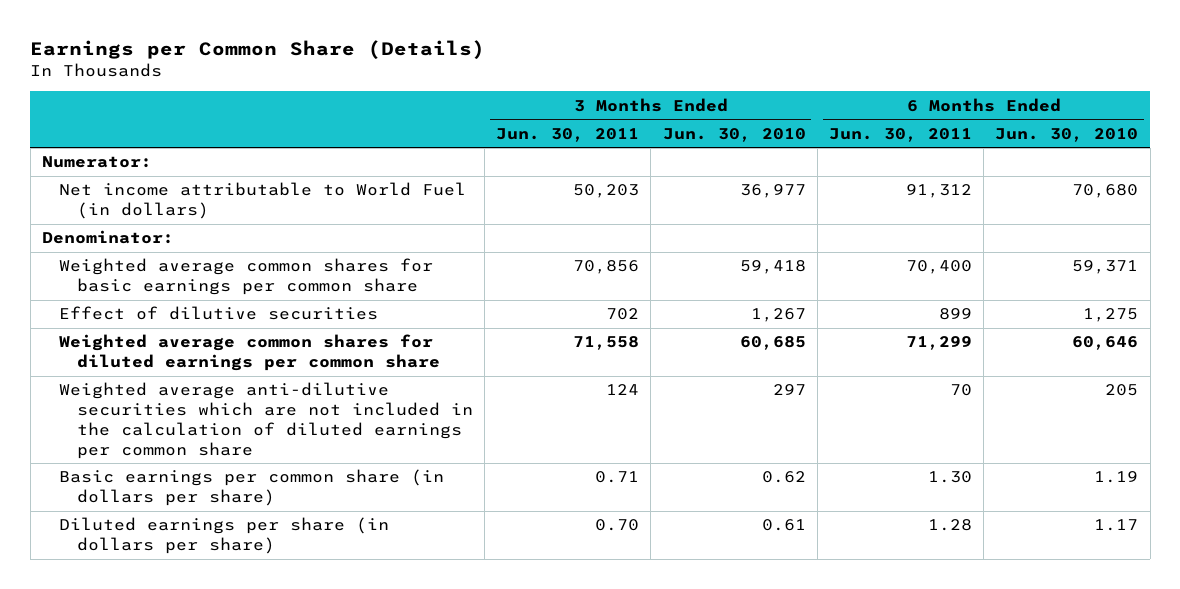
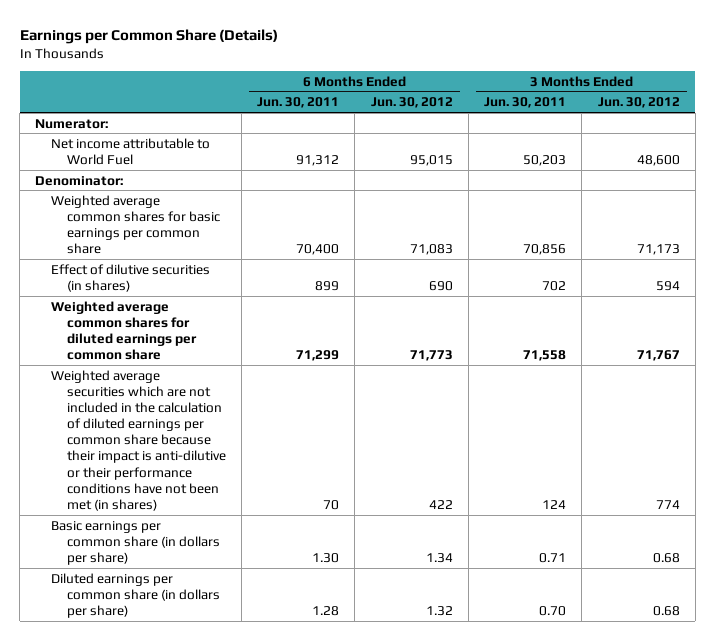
[662,127,806,142] Jun. 30, 2010 -> none
[995,127,1139,142] Jun. 30, 2010 -> none
none -> [370,97,453,109] Jun. 30, 2012
none -> [597,97,680,109] Jun. 30, 2012
[59,182,467,220] Net income attributable to World Fuel (in dollars) -> [51,137,211,165] Net income attributable to World Fuel
[59,306,379,321] Effect of dilutive securities -> [51,263,211,292] Effect of dilutive securities (in shares)
[59,382,473,459] Weighted average anti-dilutive securities which are not included in the calculation of diluted earnings per common share -> [51,369,226,512] Weighted average securities which are not included in the calculation of diluted earnings per common share because their impact is anti-dilutive or their performance conditions have not been met (in shares)
[59,517,390,555] Diluted earnings per share (in dollars per share) -> [51,572,220,618] Diluted earnings per common share (in dollars per share)

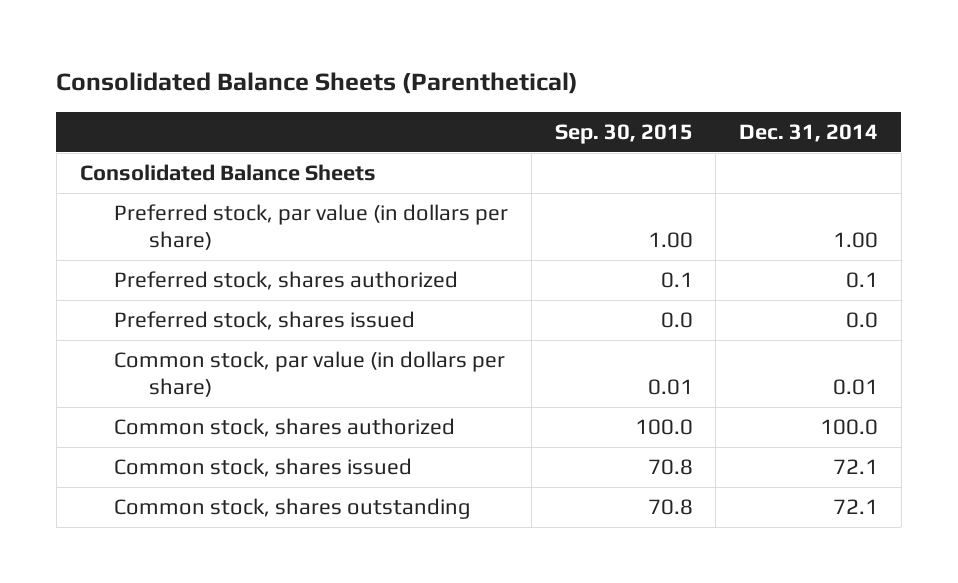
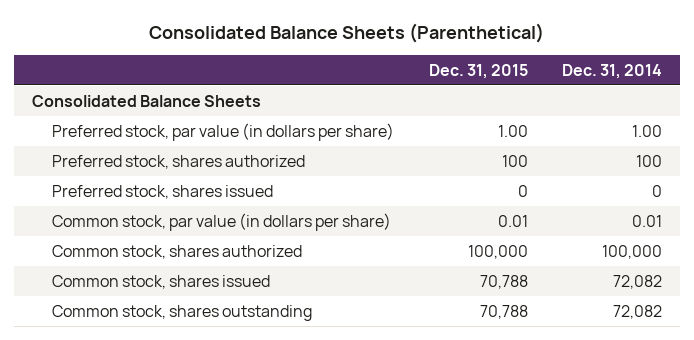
[554,124,693,145] Sep. 30, 2015 -> none
none -> [428,63,528,79] Dec. 31, 2015
[846,272,879,289] 0.1 -> [636,154,663,167] 100
[846,312,879,329] 0.0 -> [652,184,663,197] 0
[820,419,879,436] 100.0 -> [602,244,663,259] 100,000
[833,459,879,475] 72.1 -> [613,274,663,289] 72,082
[833,499,879,515] 72.1 -> [613,304,663,319] 72,082

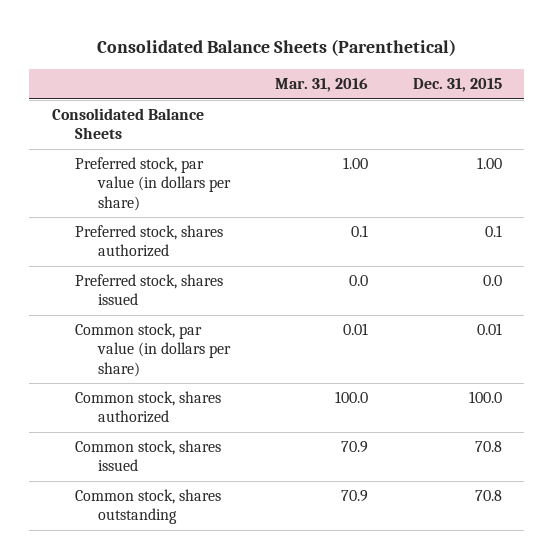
[562,63,663,79] Dec. 31, 2014 -> none
none -> [274,78,368,93] Mar. 31, 2016
[501,154,528,167] 100 -> [484,225,502,238] 0.1
[517,184,528,197] 0 -> [482,275,502,287] 0.0
[467,244,528,259] 100,000 -> [468,391,502,404] 100.0
[479,274,528,289] 70,788 -> [474,441,502,453] 70.8
[479,304,528,319] 70,788 -> [474,490,502,502] 70.8

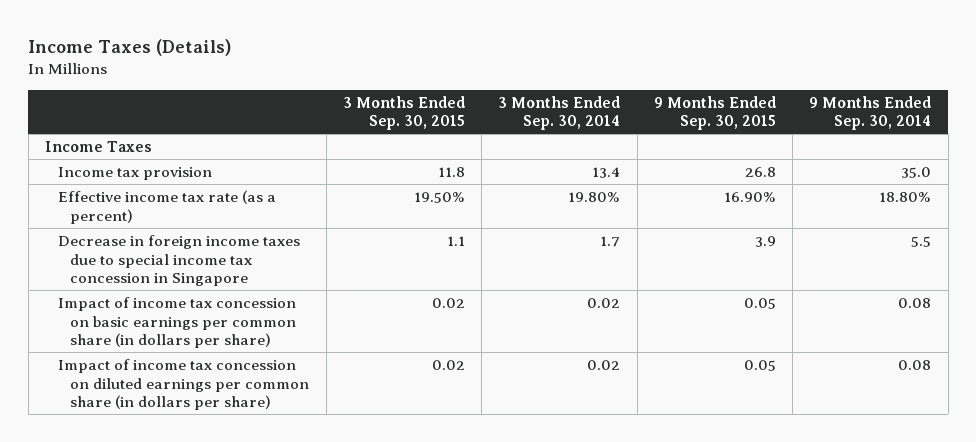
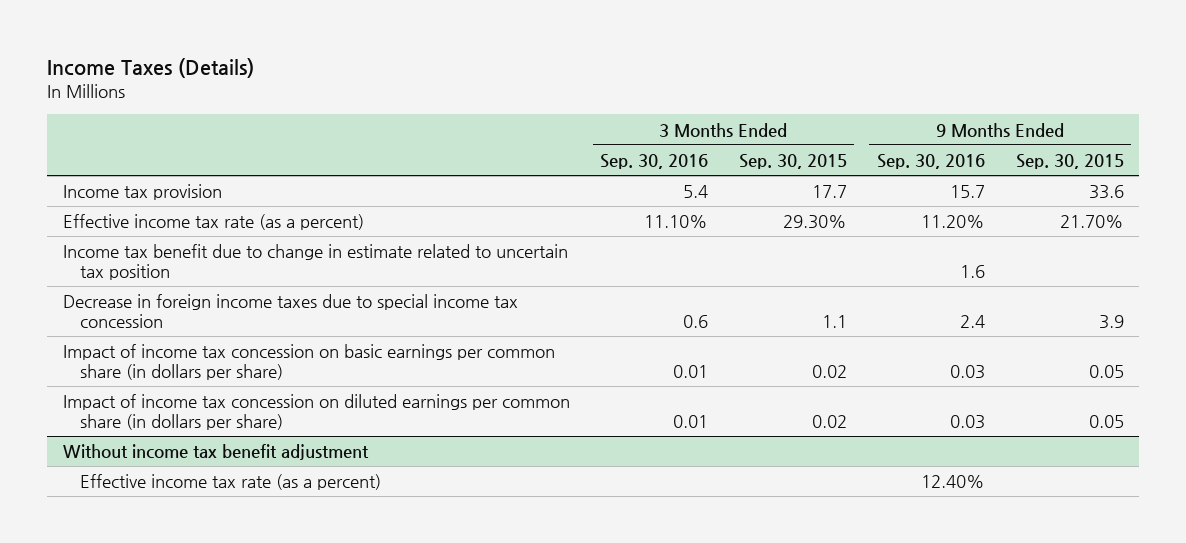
[498,95,621,131] 3 Months Ended Sep. 30, 2014 -> none
[809,95,932,131] 9 Months Ended Sep. 30, 2014 -> none
none -> [600,153,709,169] Sep. 30, 2016
none -> [877,153,986,169] Sep. 30, 2016
[44,140,152,152] Income Taxes -> none
[437,166,465,177] 11.8 -> [811,185,847,199] 17.7
[744,166,776,177] 26.8 -> [1088,185,1124,200] 33.6
[413,191,465,203] 19.50% -> [782,215,847,230] 29.30%
[723,191,776,202] 16.90% -> [1059,215,1124,229] 21.70%
none -> [62,244,568,281] Income tax benefit due to change in estimate related to uncertain tax position
[57,234,300,287] Decrease in foreign income taxes due to special income tax concession in Singapore -> [62,294,518,329] Decrease in foreign income taxes due to special income tax concession
none -> [62,444,369,461] Without income tax benefit adjustment
none -> [79,474,381,491] Effective income tax rate (as a percent)

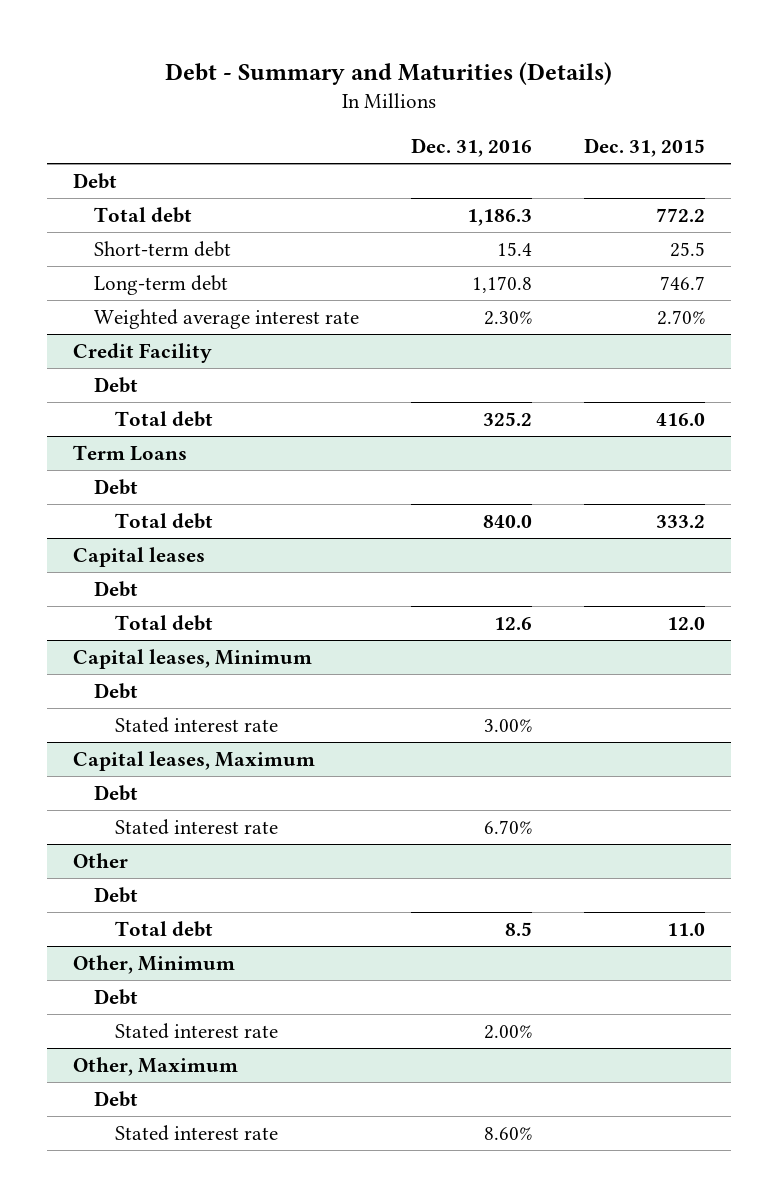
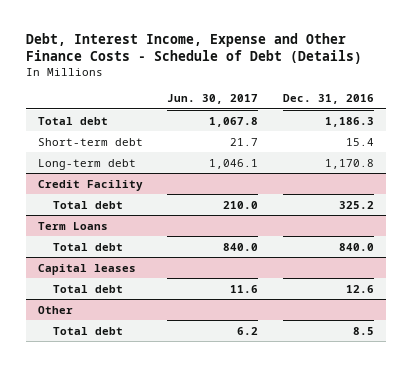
[164,61,612,85] Debt - Summary and Maturities (Details) -> [26,32,363,65] Debt, Interest Income, Expense and Other Finance Costs - Schedule of Debt (Details)
[583,138,705,158] Dec. 31, 2015 -> none
none -> [167,94,259,105] Jun. 30, 2017
[72,172,117,189] Debt -> none
[93,308,359,329] Weighted average interest rate -> none
[93,376,138,393] Debt -> none
[93,478,138,495] Debt -> none
[93,580,138,597] Debt -> none
[72,648,312,669] Capital leases, Minimum -> none
[93,682,138,699] Debt -> none
[115,716,279,733] Stated interest rate -> none
[72,750,315,771] Capital leases, Maximum -> none
[93,784,138,801] Debt -> none
[115,818,279,835] Stated interest rate -> none
[93,886,138,903] Debt -> none
[72,954,235,974] Other, Minimum -> none
[93,988,138,1005] Debt -> none
[115,1022,279,1039] Stated interest rate -> none
[72,1056,238,1076] Other, Maximum -> none
[93,1090,138,1107] Debt -> none
[115,1124,279,1141] Stated interest rate -> none

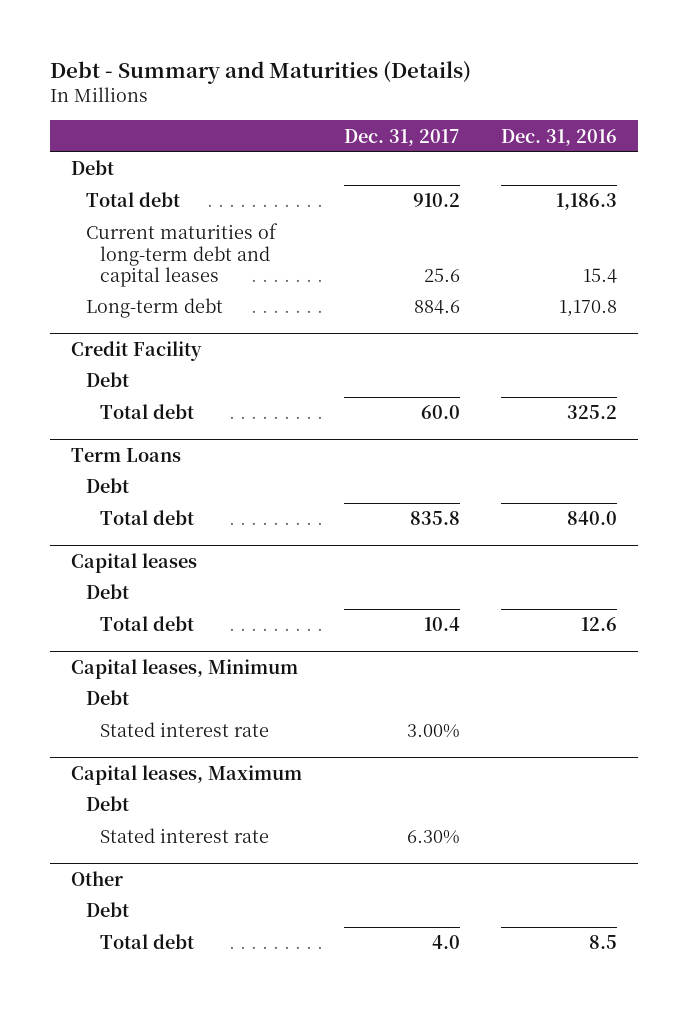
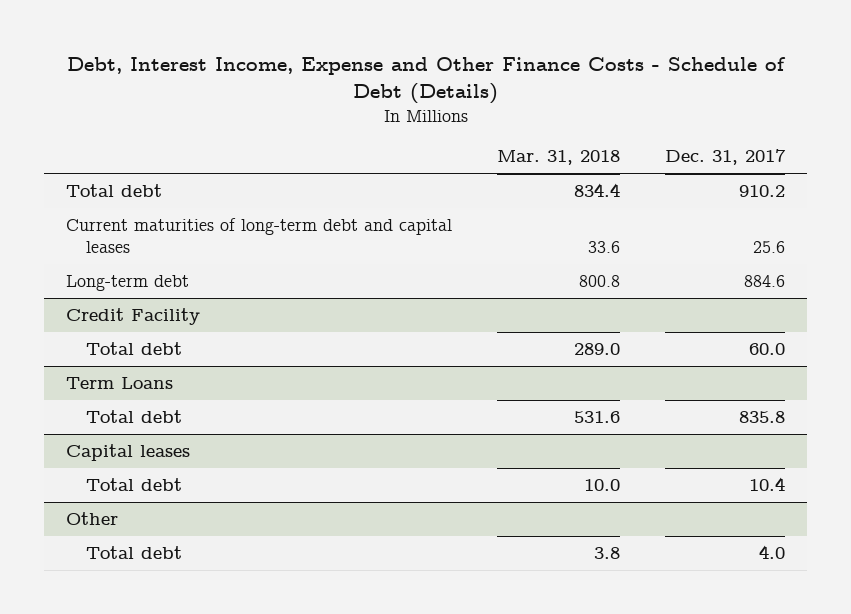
[49,60,471,84] Debt - Summary and Maturities (Details) -> [66,57,786,105] Debt, Interest Income, Expense and Other Finance Costs - Schedule of Debt (Details)
[501,128,618,146] Dec. 31, 2016 -> none
none -> [497,150,621,166] Mar. 31, 2018
[70,160,114,176] Debt -> none
[85,372,129,388] Debt -> none
[85,478,129,494] Debt -> none
[85,584,129,600] Debt -> none
[70,659,298,680] Capital leases, Minimum -> none
[85,690,129,706] Debt -> none
[100,722,270,738] Stated interest rate -> none
[70,765,302,786] Capital leases, Maximum -> none
[85,796,129,812] Debt -> none
[100,828,270,844] Stated interest rate -> none
[85,902,129,918] Debt -> none

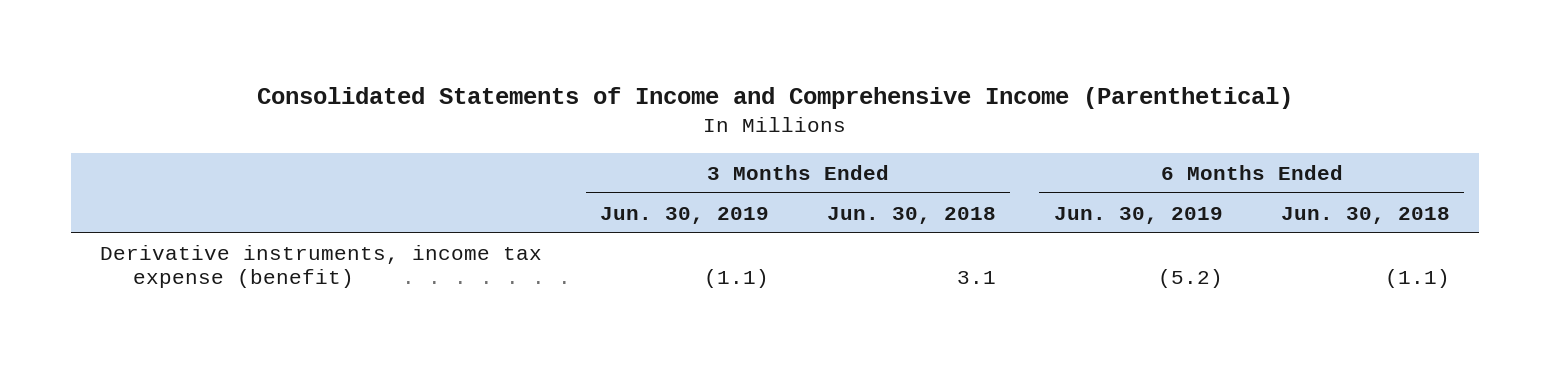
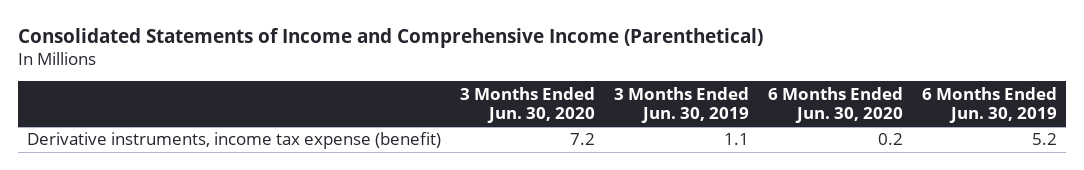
[826,206,996,224] Jun. 30, 2018 -> none
[1280,206,1450,224] Jun. 30, 2018 -> none
none -> [460,86,596,124] 3 Months Ended Jun. 30, 2020
none -> [767,86,903,124] 6 Months Ended Jun. 30, 2020
[704,268,770,288] (1.1) -> [723,133,749,146] 1.1
[1157,268,1223,288] (5.2) -> [1031,133,1057,146] 5.2

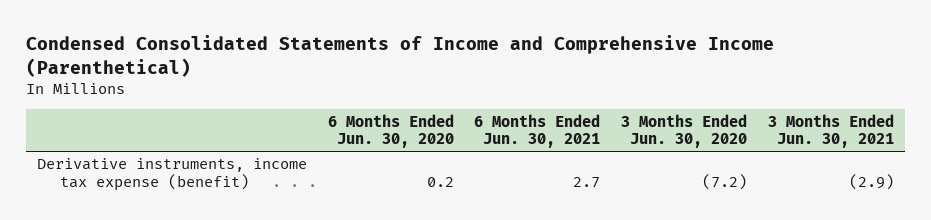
[17,27,763,48] Consolidated Statements of Income and Comprehensive Income (Parenthetical) -> [26,34,775,77] Condensed Consolidated Statements of Income and Comprehensive Income (Parenthetical)
[613,86,749,124] 3 Months Ended Jun. 30, 2019 -> none
[921,86,1057,124] 6 Months Ended Jun. 30, 2019 -> none
none -> [474,113,601,149] 6 Months Ended Jun. 30, 2021
none -> [768,113,895,149] 3 Months Ended Jun. 30, 2021
[570,133,596,146] 7.2 -> [702,173,748,190] (7.2)

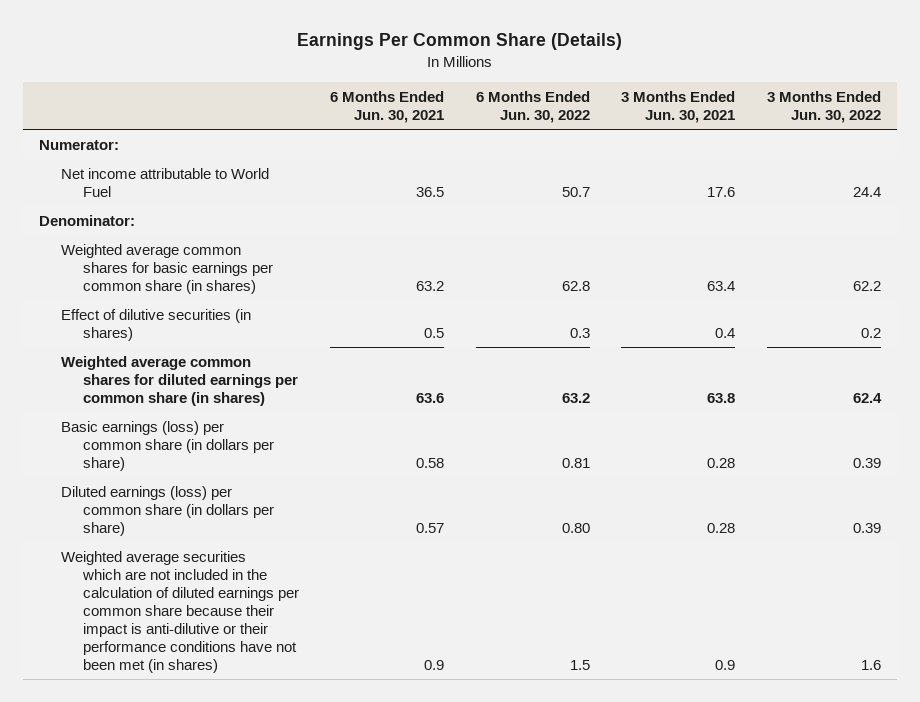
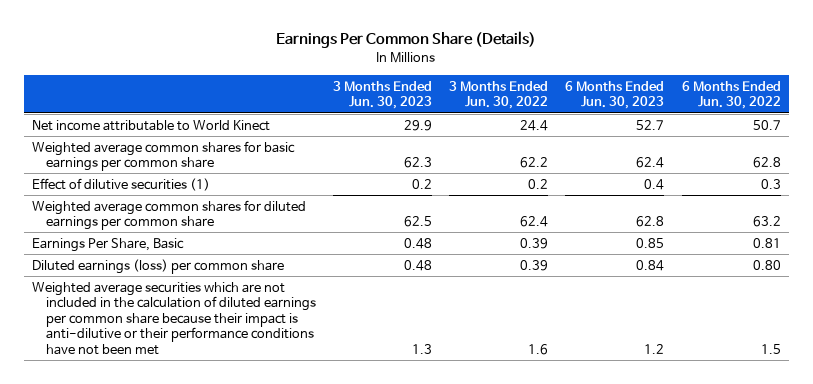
[330,90,445,123] 6 Months Ended Jun. 30, 2021 -> none
[621,90,736,123] 3 Months Ended Jun. 30, 2021 -> none
none -> [333,80,433,110] 3 Months Ended Jun. 30, 2023
none -> [565,80,665,110] 6 Months Ended Jun. 30, 2023
[38,139,119,150] Numerator: -> none
[38,214,135,226] Denominator: -> none
[60,167,269,197] Net income attributable to World Fuel -> [32,119,271,131] Net income attributable to World Kinect
[60,243,273,294] Weighted average common shares for basic earnings per common share (in shares) -> [32,140,296,172] Weighted average common shares for basic earnings per common share
[60,308,251,341] Effect of dilutive securities (in shares) -> [32,177,211,191] Effect of dilutive securities (1)
[60,355,298,406] Weighted average common shares for diluted earnings per common share (in shares) -> [32,199,307,231] Weighted average common shares for diluted earnings per common share
[60,420,274,471] Basic earnings (loss) per common share (in dollars per share) -> [32,237,185,252] Earnings Per Share, Basic
[60,485,274,536] Diluted earnings (loss) per common share (in dollars per share) -> [32,258,285,274] Diluted earnings (loss) per common share
[60,550,299,673] Weighted average securities which are not included in the calculation of diluted earnings per common share because their impact is anti-dilutive or their performance conditions have not been met (in shares) -> [32,281,316,355] Weighted average securities which are not included in the calculation of diluted earnings per common share because their impact is anti-dilutive or their performance conditions have not been met

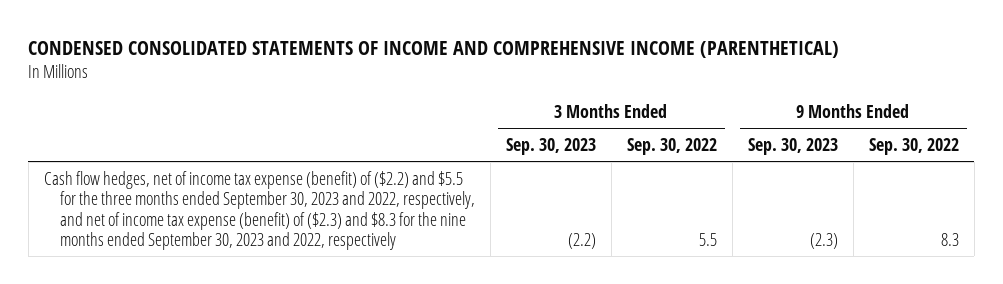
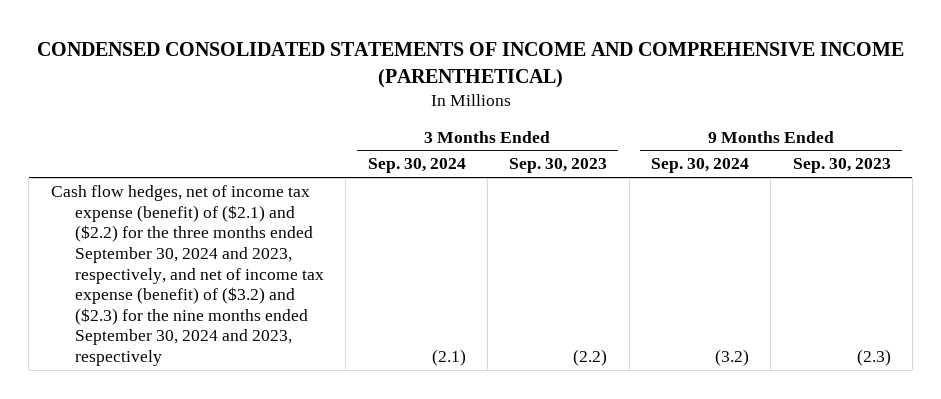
[626,137,717,155] Sep. 30, 2022 -> none
[868,137,959,155] Sep. 30, 2022 -> none
none -> [367,158,466,174] Sep. 30, 2024
none -> [650,158,749,174] Sep. 30, 2024
[43,170,476,250] Cash flow hedges, net of income tax expense (benefit) of ($2.2) and $5.5 for the three months ended September 30, 2023 and 2022, respectively, and net of income tax expense (benefit) of ($2.3) and $8.3 for the nine months ended September 30, 2023 and 2022, respectively -> [50,184,324,367] Cash flow hedges, net of income tax expense (benefit) of ($2.1) and ($2.2) for the three months ended September 30, 2024 and 2023, respectively, and net of income tax expense (benefit) of ($3.2) and ($2.3) for the nine months ended September 30, 2024 and 2023, respectively

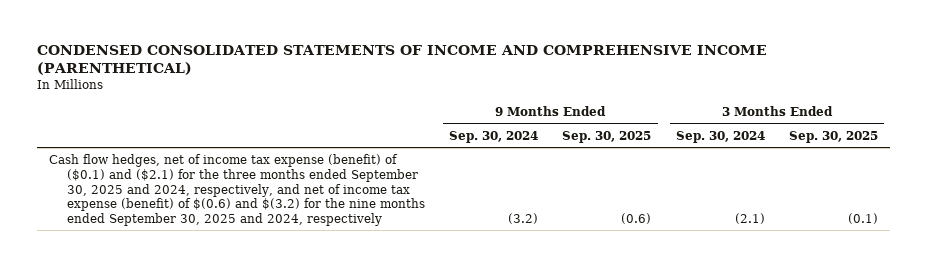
[509,158,608,174] Sep. 30, 2023 -> none
[792,158,891,174] Sep. 30, 2023 -> none
none -> [562,130,652,143] Sep. 30, 2025
none -> [789,130,879,143] Sep. 30, 2025
[50,184,324,367] Cash flow hedges, net of income tax expense (benefit) of ($2.1) and ($2.2) for the three months ended September 30, 2024 and 2023, respectively, and net of income tax expense (benefit) of ($3.2) and ($2.3) for the nine months ended September 30, 2024 and 2023, respectively -> [48,153,425,227] Cash flow hedges, net of income tax expense (benefit) of ($0.1) and ($2.1) for the three months ended September 30, 2025 and 2024, respectively, and net of income tax expense (benefit) of $(0.6) and $(3.2) for the nine months ended September 30, 2025 and 2024, respectively

